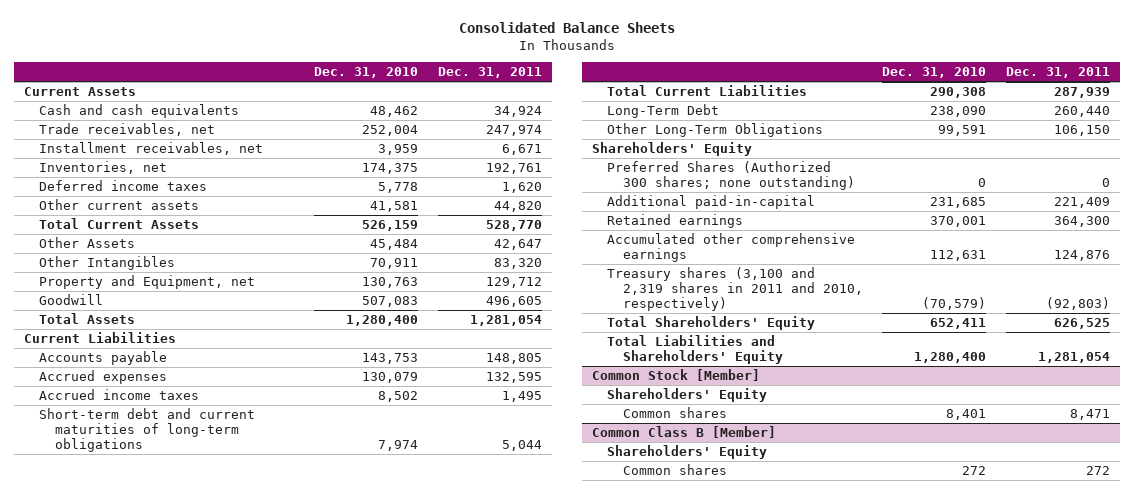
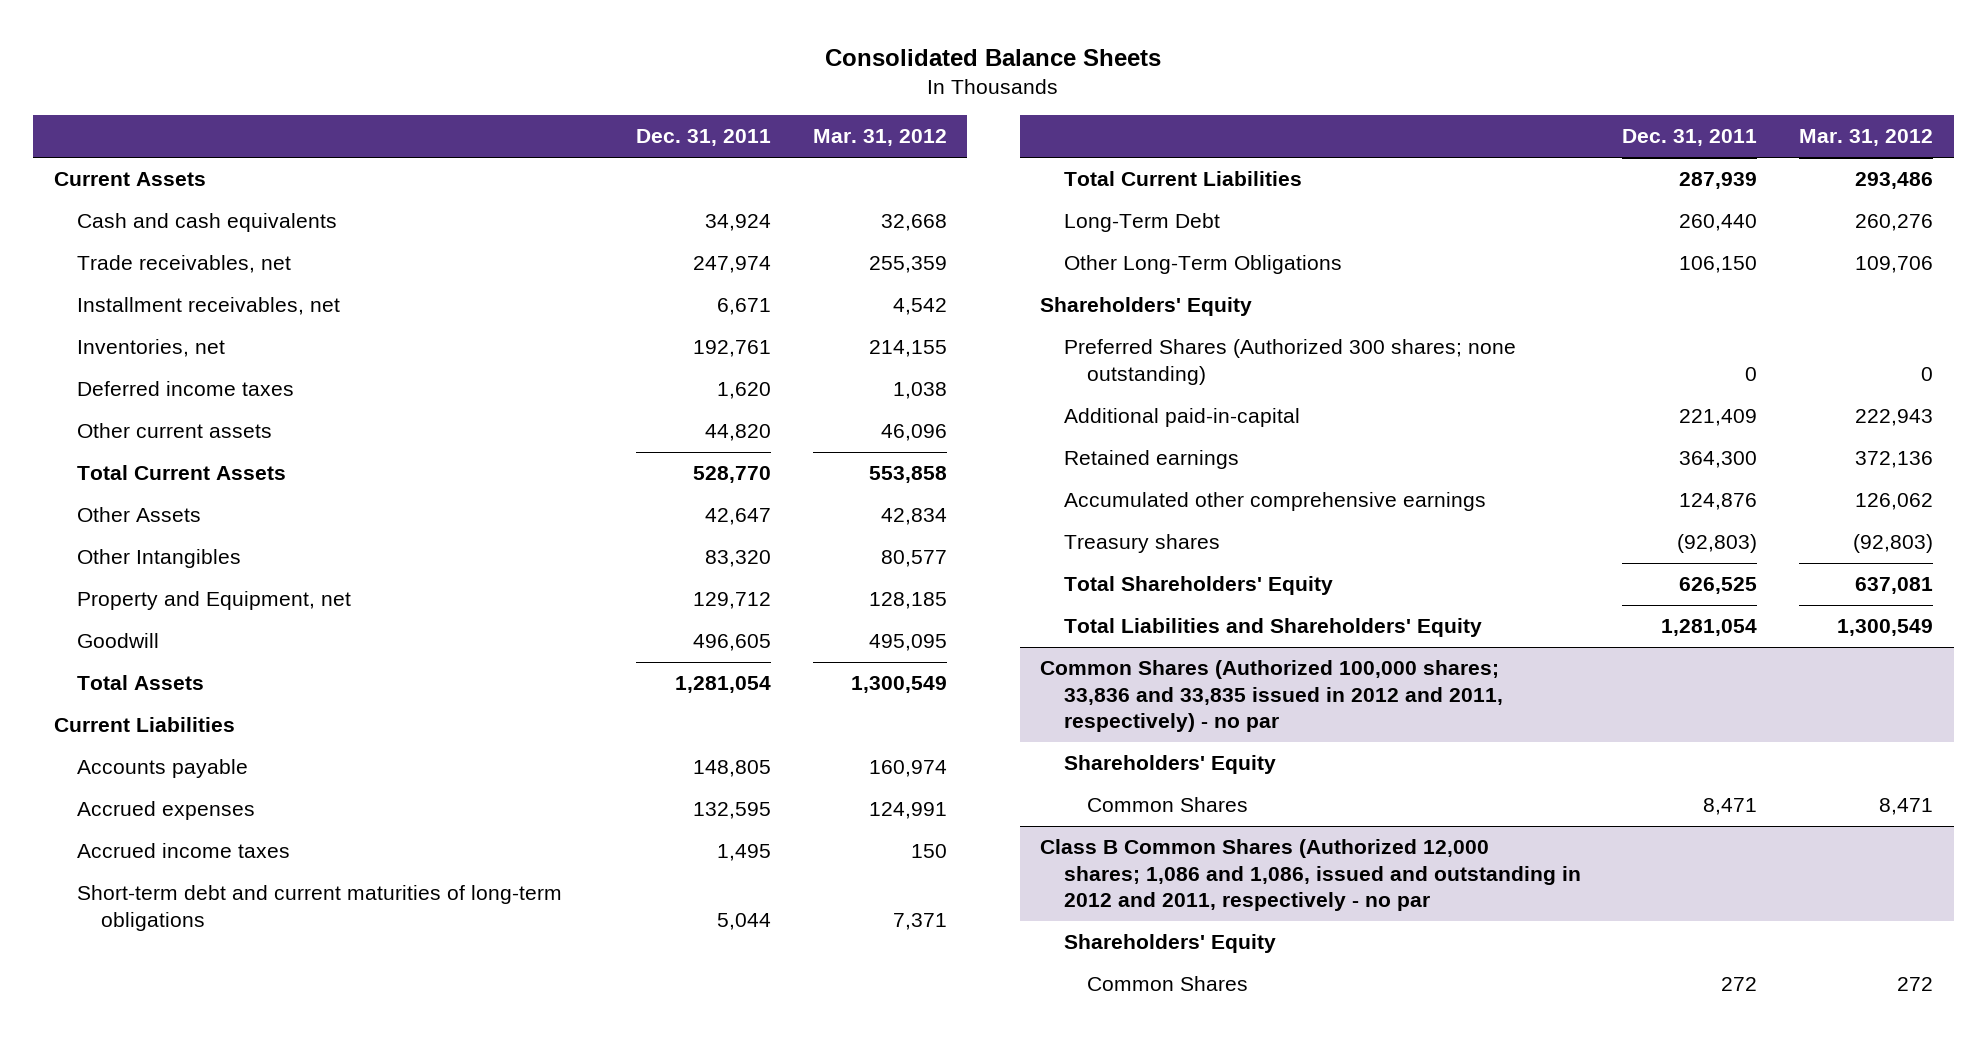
[314,67,419,79] Dec. 31, 2010 -> none
none -> [812,129,947,147] Mar. 31, 2012
[607,266,863,311] Treasury shares (3,100 and 2,319 shares in 2011 and 2010, respectively) -> [1063,534,1220,554] Treasury shares
[592,368,761,381] Common Stock [Member] -> none
none -> [1040,660,1503,733] Common Shares (Authorized 100,000 shares; 33,836 and 33,835 issued in 2012 and 2011, respectively) - no par
[592,425,777,438] Common Class B [Member] -> none
[622,406,727,418] Common shares -> [1087,797,1249,813] Common Shares
none -> [1040,839,1581,912] Class B Common Shares (Authorized 12,000 shares; 1,086 and 1,086, issued and outstanding in 2012 and 2011, respectively - no par
[622,463,727,475] Common shares -> [1087,976,1249,992] Common Shares

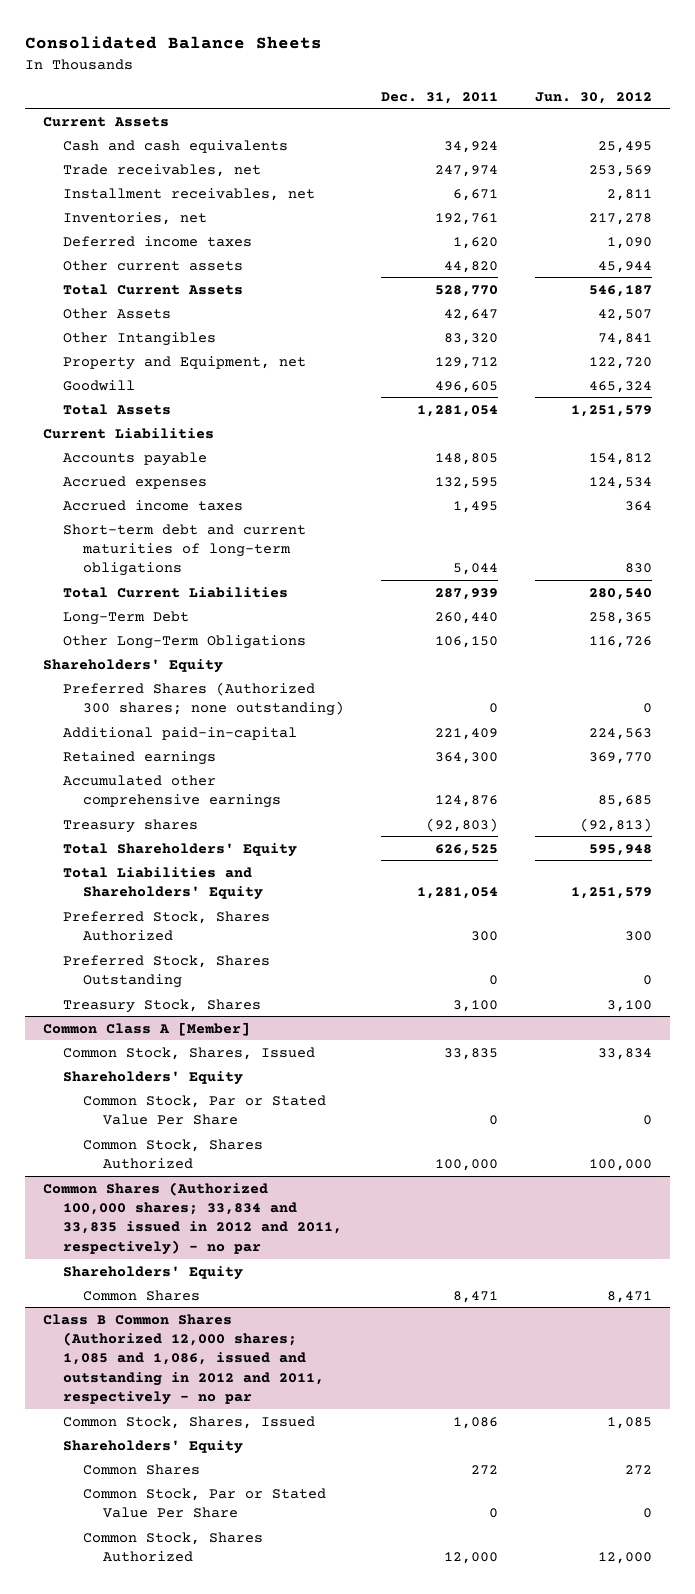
[812,129,947,147] Mar. 31, 2012 -> none
none -> [534,91,652,104] Jun. 30, 2012
[1040,660,1503,733] Common Shares (Authorized 100,000 shares; 33,836 and 33,835 issued in 2012 and 2011, respectively) - no par -> none
none -> [63,910,271,941] Preferred Stock, Shares Authorized
none -> [63,954,271,988] Preferred Stock, Shares Outstanding
none -> [63,998,262,1013] Treasury Stock, Shares
none -> [43,1021,251,1036] Common Class A [Member]
none -> [63,1046,316,1060] Common Stock, Shares, Issued
none -> [82,1094,326,1125] Common Stock, Par or Stated Value Per Share
none -> [82,1138,263,1169] Common Stock, Shares Authorized
none -> [43,1181,343,1255] Common Shares (Authorized 100,000 shares; 33,834 and 33,835 issued in 2012 and 2011, respectively) - no par
none -> [63,1265,244,1280] Shareholders' Equity
[1040,839,1581,912] Class B Common Shares (Authorized 12,000 shares; 1,086 and 1,086, issued and outstanding in 2012 and 2011, respectively - no par -> [43,1313,325,1406] Class B Common Shares (Authorized 12,000 shares; 1,085 and 1,086, issued and outstanding in 2012 and 2011, respectively - no par
none -> [63,1415,316,1429] Common Stock, Shares, Issued
none -> [82,1487,326,1518] Common Stock, Par or Stated Value Per Share
none -> [82,1531,263,1562] Common Stock, Shares Authorized

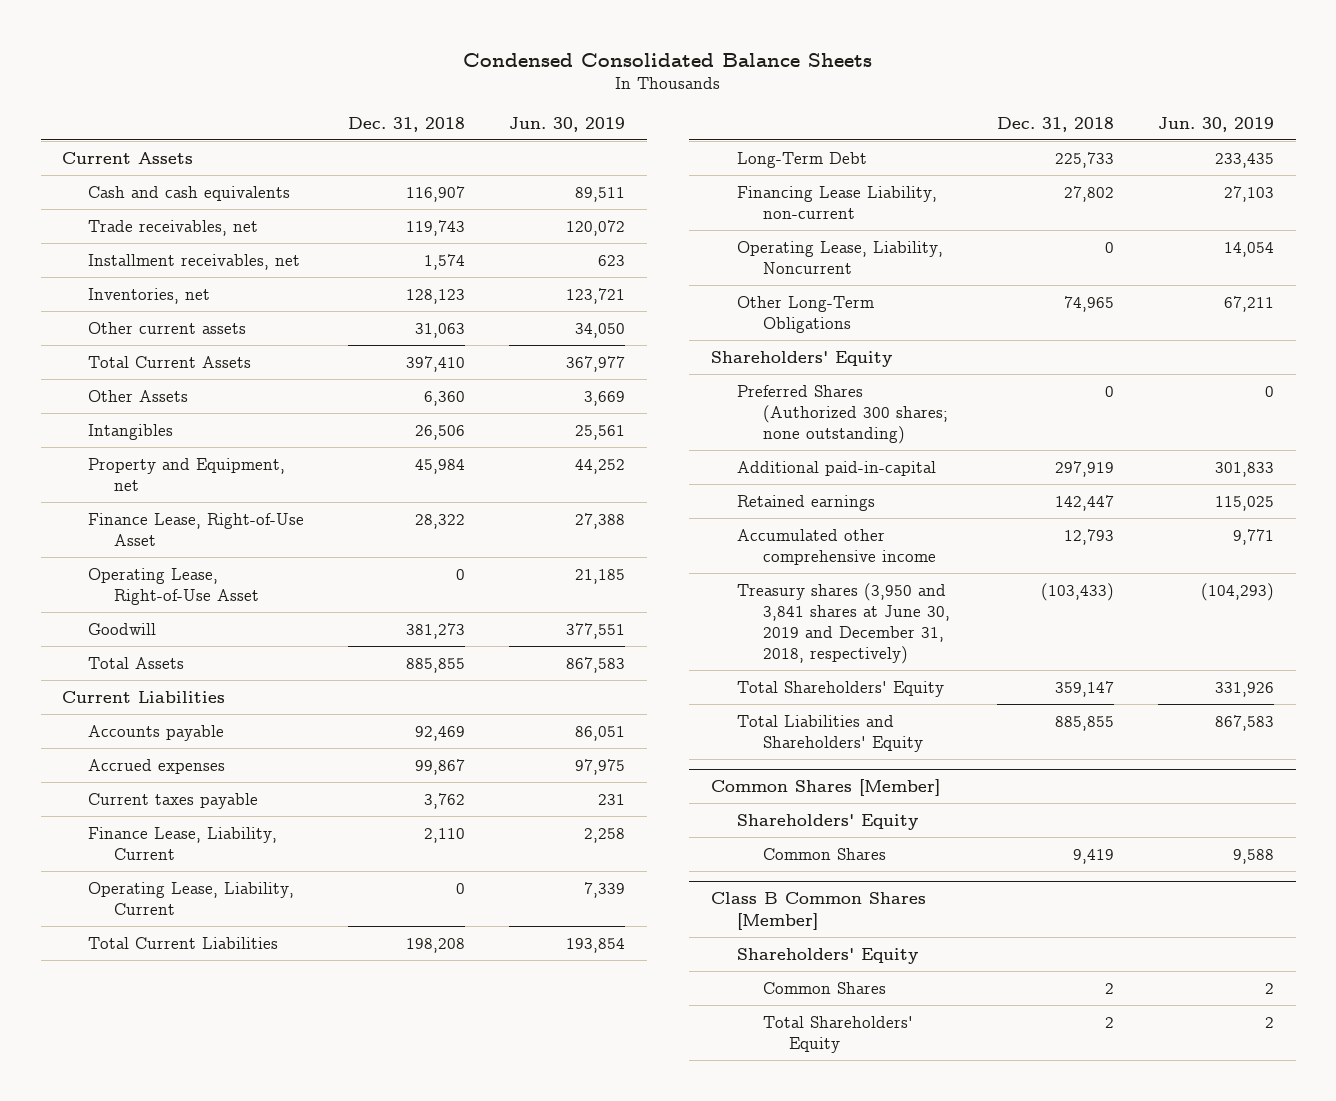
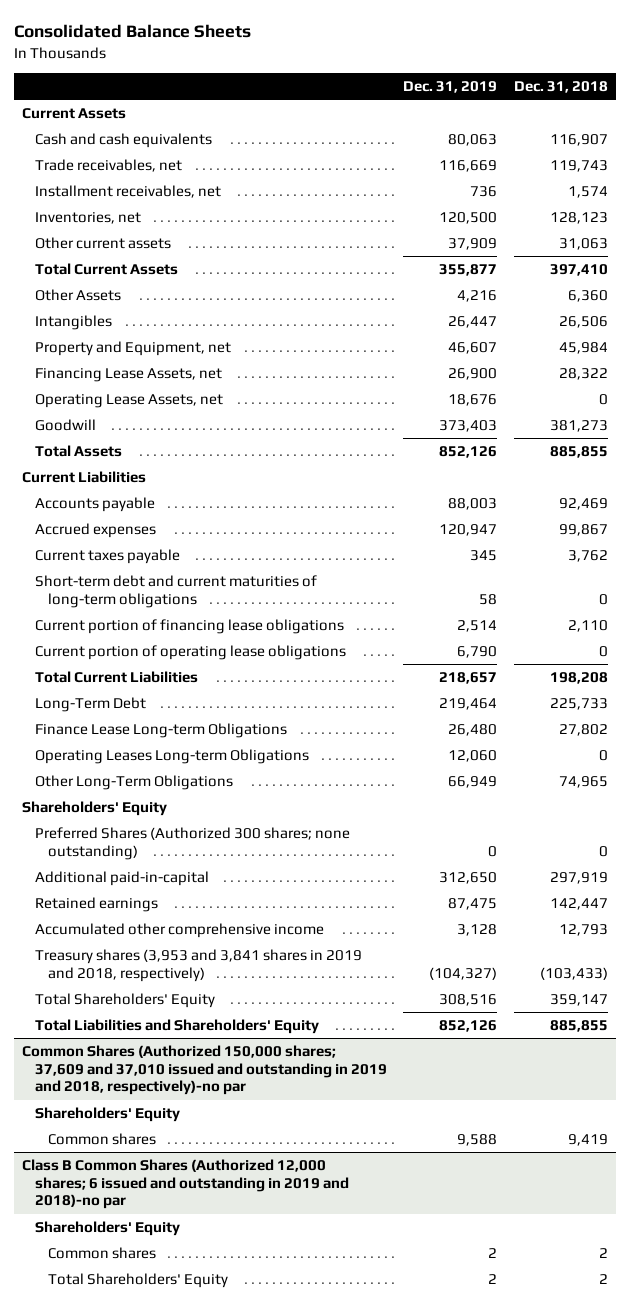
[463,52,873,67] Condensed Consolidated Balance Sheets -> [13,24,251,39] Consolidated Balance Sheets
[509,116,626,132] Jun. 30, 2019 -> none
none -> [403,80,498,93] Dec. 31, 2019
[88,512,305,546] Finance Lease, Right-of-Use Asset -> [34,368,222,383] Financing Lease Assets, net
[88,567,260,605] Operating Lease, Right-of-Use Asset -> [34,394,223,409] Operating Lease Assets, net
none -> [34,575,317,608] Short-term debt and current maturities of long-term obligations
[88,826,278,860] Finance Lease, Liability, Current -> [34,619,344,635] Current portion of financing lease obligations
[88,881,295,915] Operating Lease, Liability, Current -> [34,645,346,661] Current portion of operating lease obligations
[737,185,938,219] Financing Lease Liability, non-current -> [34,723,287,739] Finance Lease Long-term Obligations
[737,240,944,274] Operating Lease, Liability, Noncurrent -> [34,749,309,765] Operating Leases Long-term Obligations
[737,582,950,665] Treasury shares (3,950 and 3,841 shares at June 30, 2019 and December 31, 2018, respectively) -> [34,949,362,982] Treasury shares (3,953 and 3,841 shares in 2019 and 2018, respectively)
[711,779,941,797] Common Shares [Member] -> [21,1045,387,1096] Common Shares (Authorized 150,000 shares; 37,609 and 37,010 issued and outstanding in 2019 and 2018, respectively)-no par
[762,847,886,860] Common Shares -> [47,1133,156,1146] Common shares
[711,892,927,930] Class B Common Shares [Member] -> [21,1159,349,1210] Class B Common Shares (Authorized 12,000 shares; 6 issued and outstanding in 2019 and 2018)-no par
[762,981,886,994] Common Shares -> [47,1247,156,1260] Common shares

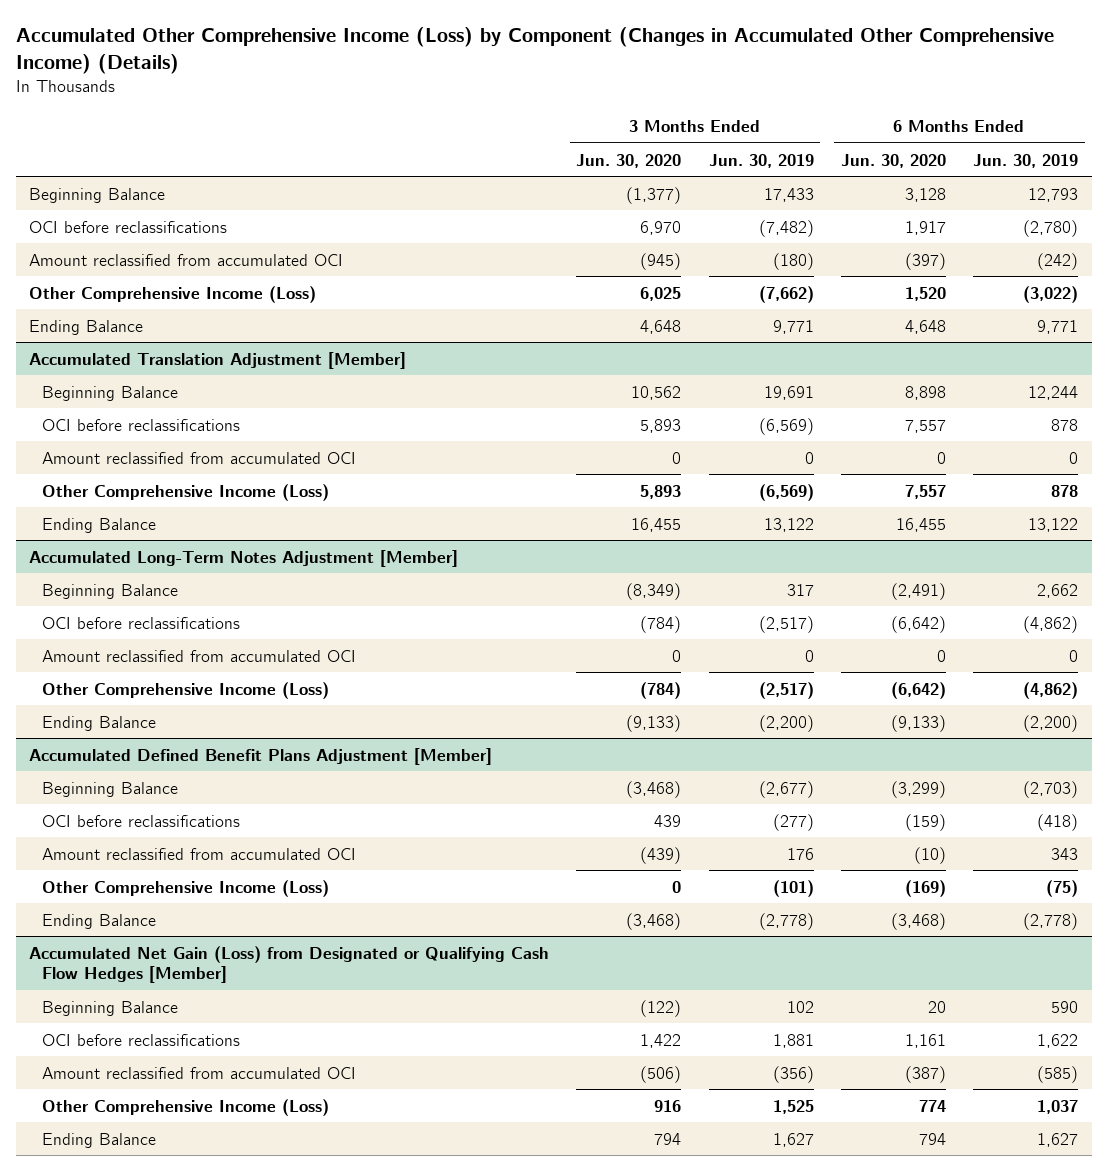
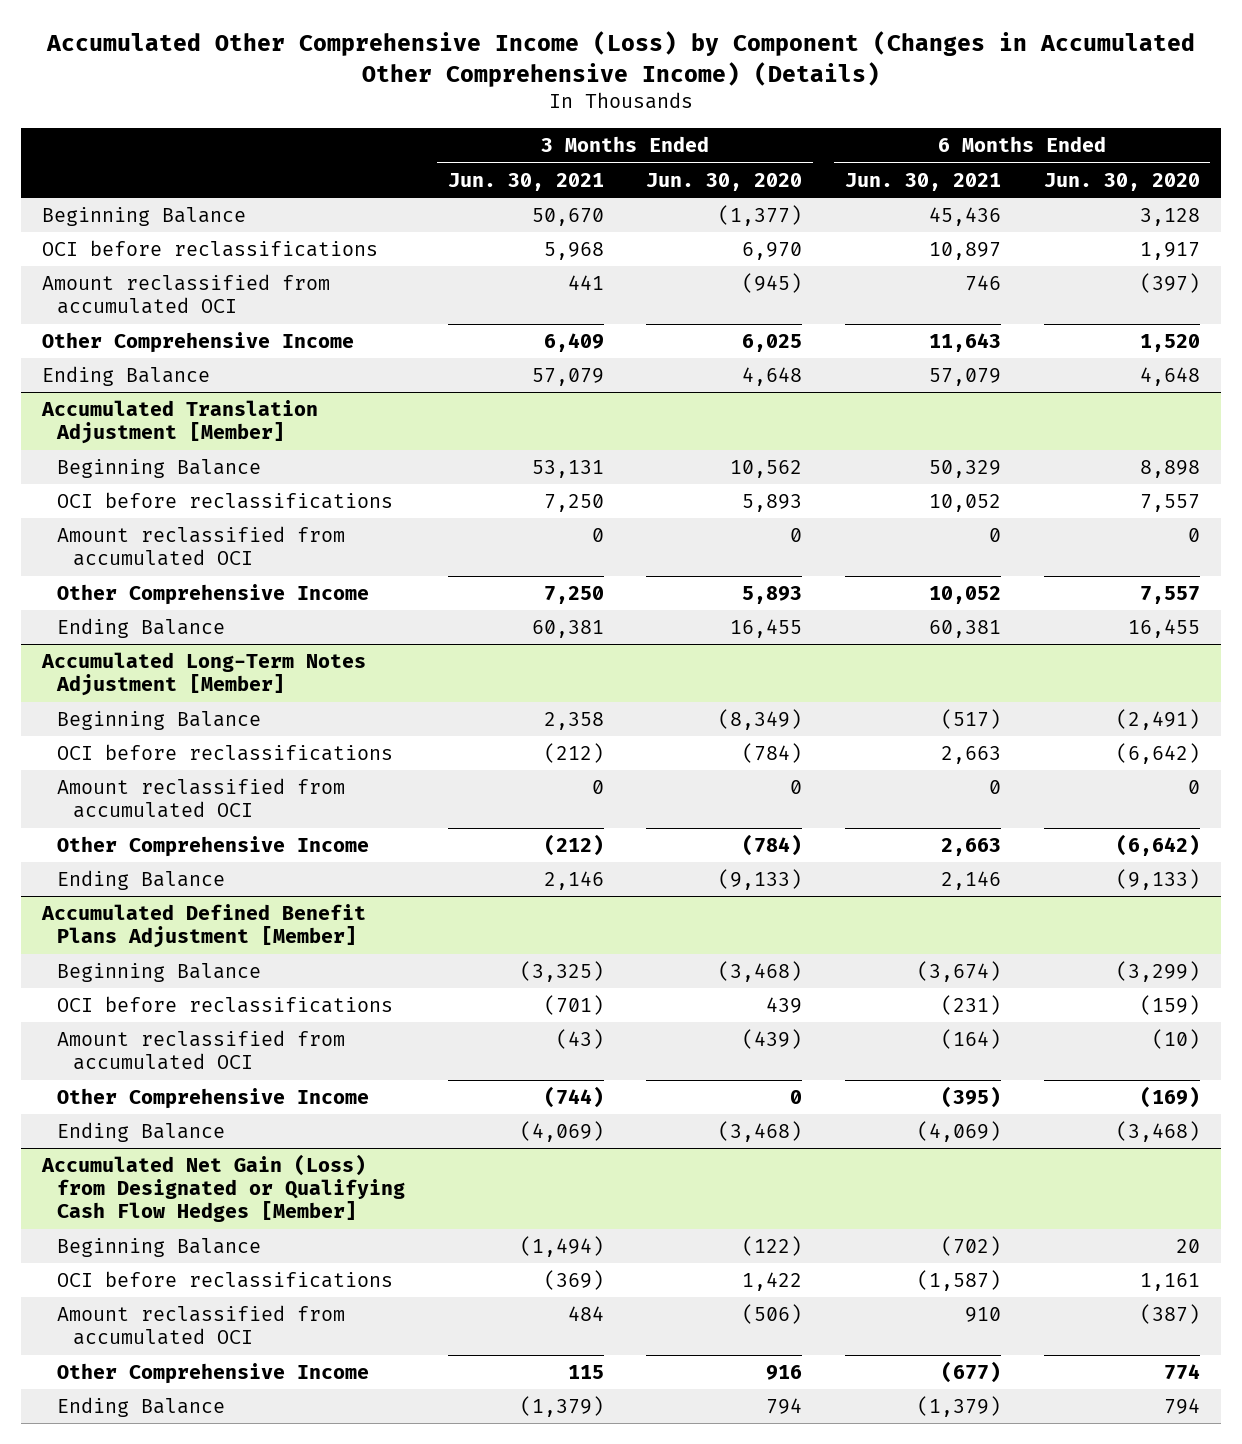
[708,153,814,168] Jun. 30, 2019 -> none
[972,153,1078,168] Jun. 30, 2019 -> none
none -> [447,172,604,191] Jun. 30, 2021
none -> [844,172,1001,191] Jun. 30, 2021
[29,285,317,303] Other Comprehensive Income (Loss) -> [42,332,355,354] Other Comprehensive Income
[42,483,330,501] Other Comprehensive Income (Loss) -> [57,584,370,606] Other Comprehensive Income
[42,681,330,699] Other Comprehensive Income (Loss) -> [57,836,370,858] Other Comprehensive Income
[42,879,330,897] Other Comprehensive Income (Loss) -> [57,1088,370,1110] Other Comprehensive Income
[42,1098,330,1116] Other Comprehensive Income (Loss) -> [57,1363,370,1385] Other Comprehensive Income

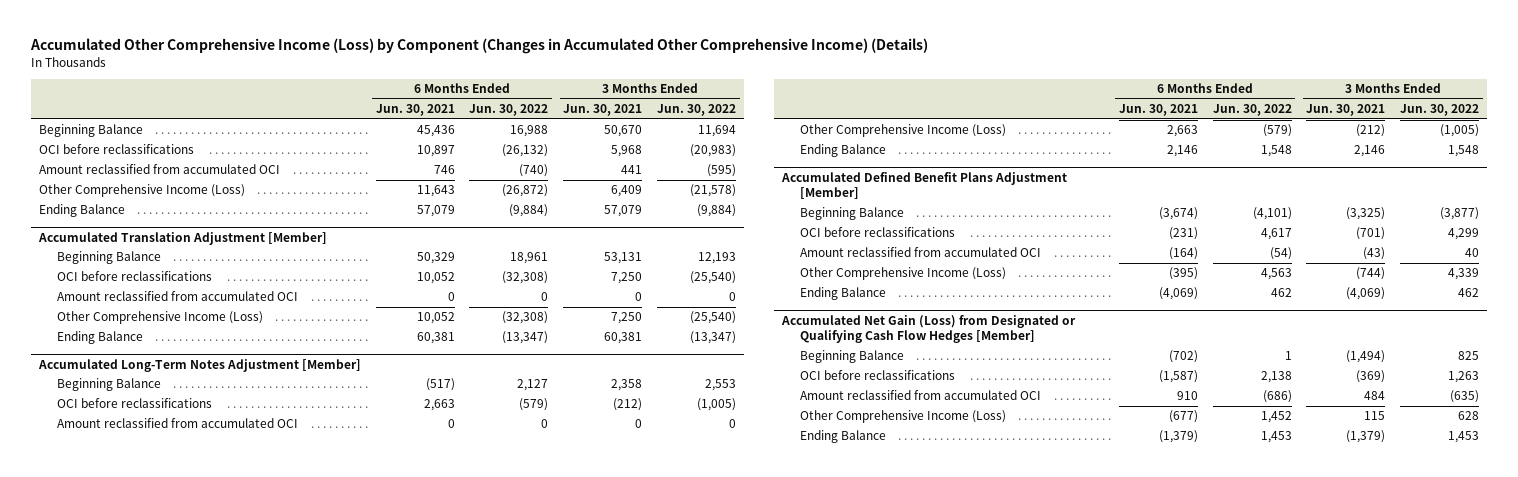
[646,172,803,191] Jun. 30, 2020 -> none
[1043,172,1200,191] Jun. 30, 2020 -> none
none -> [469,104,549,117] Jun. 30, 2022
none -> [657,104,737,117] Jun. 30, 2022
[42,332,355,354] Other Comprehensive Income -> [38,184,245,198] Other Comprehensive Income (Loss)
[57,584,370,606] Other Comprehensive Income -> [57,311,264,325] Other Comprehensive Income (Loss)
[57,836,370,858] Other Comprehensive Income -> [800,124,1007,138] Other Comprehensive Income (Loss)
[57,1088,370,1110] Other Comprehensive Income -> [800,267,1007,281] Other Comprehensive Income (Loss)
[57,1363,370,1385] Other Comprehensive Income -> [800,410,1007,424] Other Comprehensive Income (Loss)

